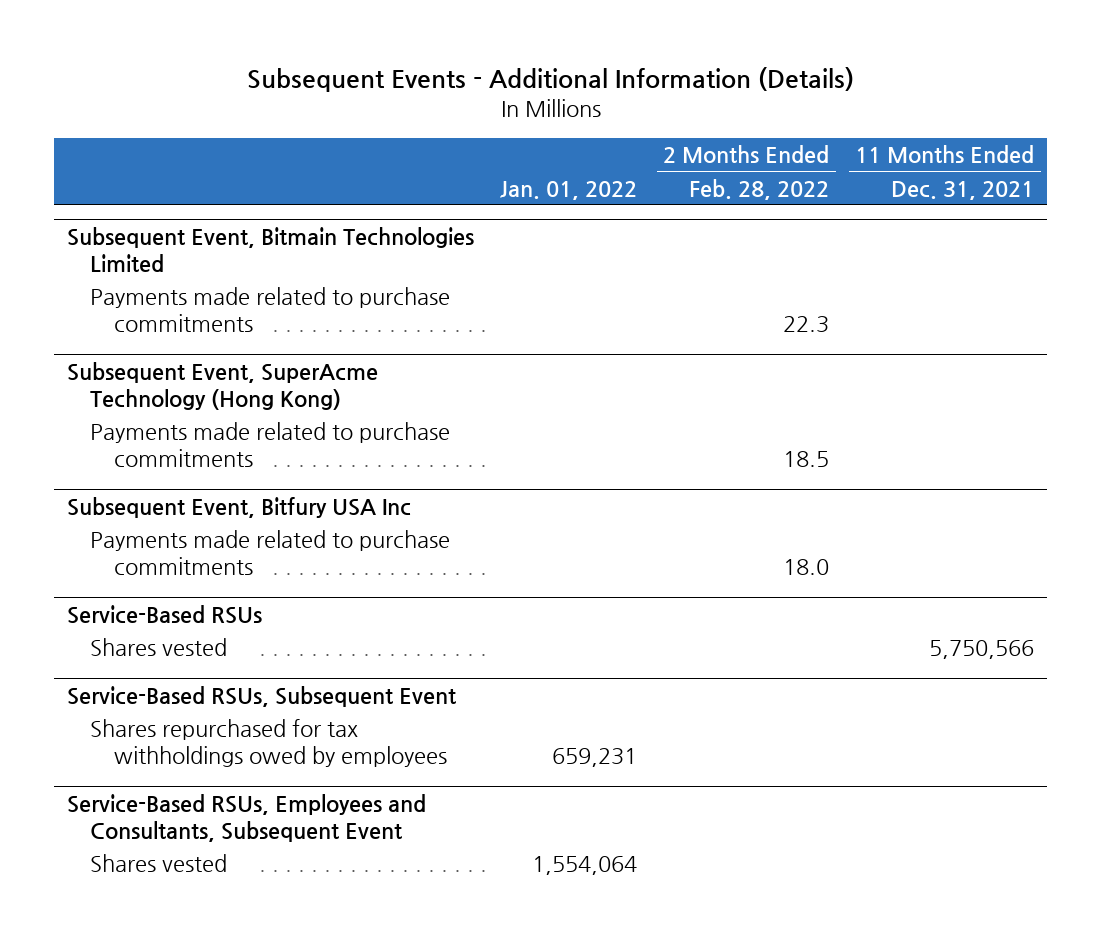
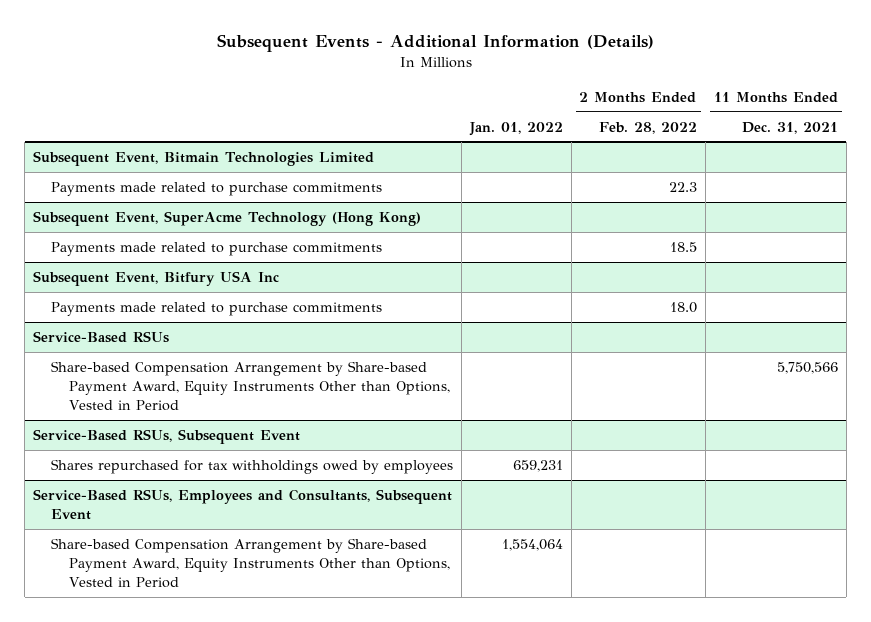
[90,638,228,657] Shares vested -> [51,360,450,411] Share-based Compensation Arrangement by Share-based Payment Award, Equity Instruments Other than Options, Vested in Period
[90,854,228,873] Shares vested -> [51,537,450,588] Share-based Compensation Arrangement by Share-based Payment Award, Equity Instruments Other than Options, Vested in Period

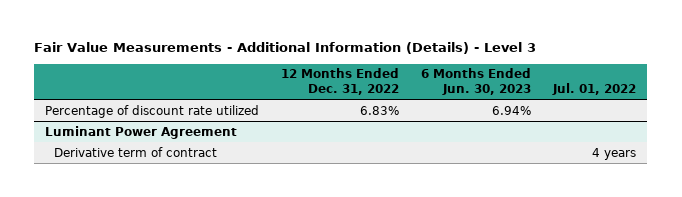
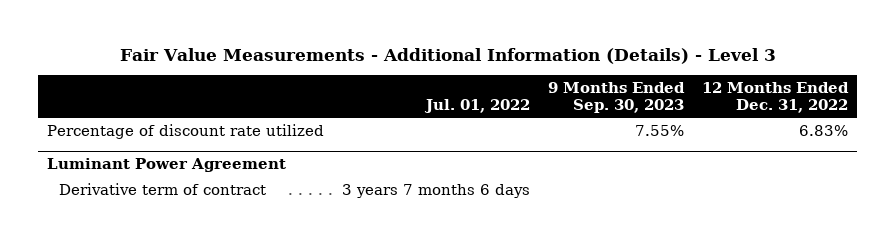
[421,68,532,95] 6 Months Ended Jun. 30, 2023 -> none
none -> [547,81,685,113] 9 Months Ended Sep. 30, 2023
[592,147,637,160] 4 years -> [342,183,531,198] 3 years 7 months 6 days

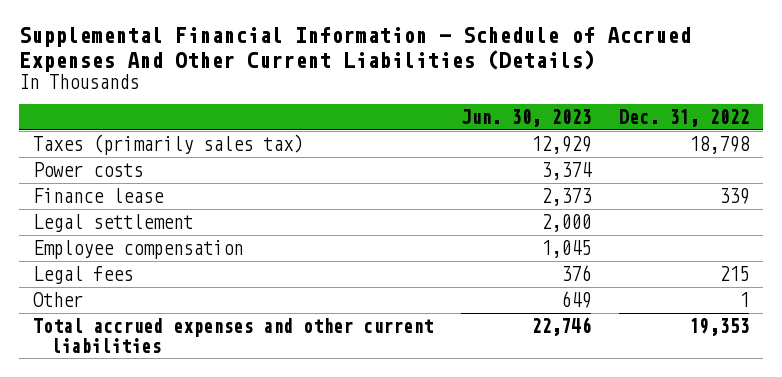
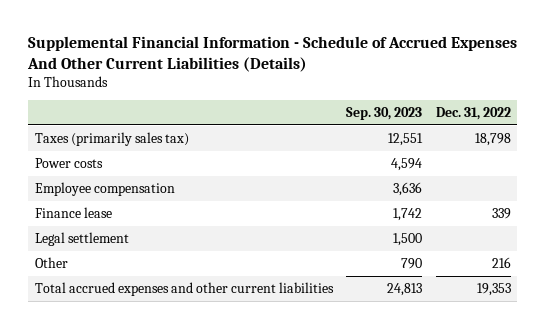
[461,109,592,128] Jun. 30, 2023 -> none
none -> [346,107,423,121] Sep. 30, 2023
[33,239,244,259] Employee compensation -> [34,181,175,196] Employee compensation
[33,265,134,284] Legal fees -> none
[739,291,750,307] 1 -> [491,256,511,268] 216

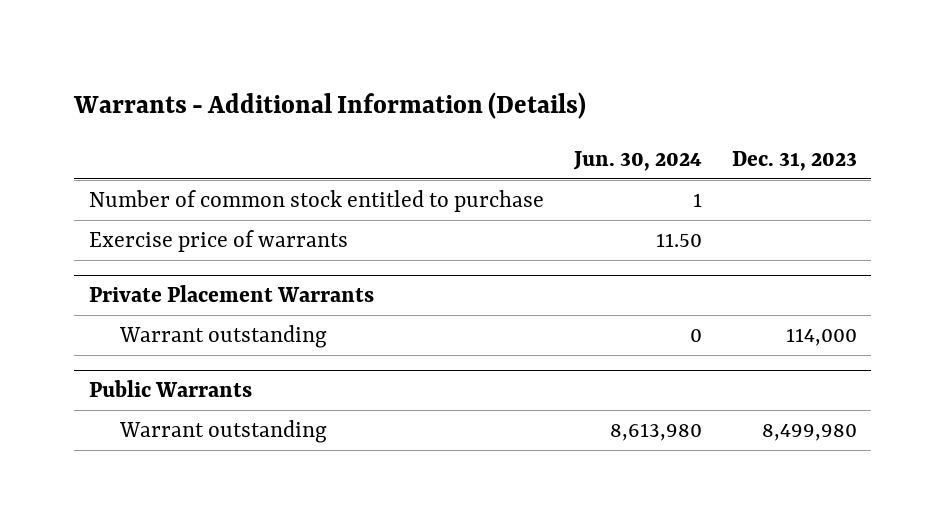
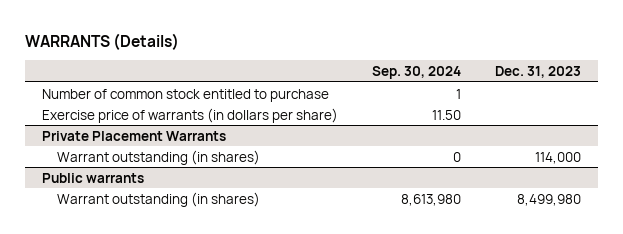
[73,92,587,120] Warrants - Additional Information (Details) -> [25,32,180,50] WARRANTS (Details)
[572,150,702,171] Jun. 30, 2024 -> none
none -> [372,65,462,79] Sep. 30, 2024
[89,230,349,253] Exercise price of warrants -> [42,107,339,123] Exercise price of warrants (in dollars per share)
[118,325,327,349] Warrant outstanding -> [57,149,261,165] Warrant outstanding (in shares)
[89,380,253,398] Public Warrants -> [42,172,145,183] Public warrants
[118,420,327,444] Warrant outstanding -> [57,191,261,207] Warrant outstanding (in shares)

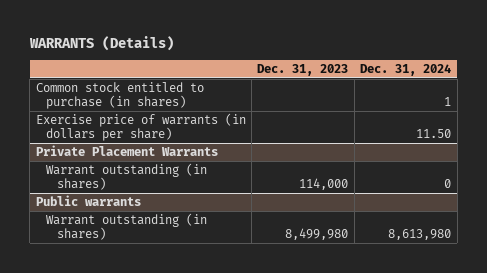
[372,65,462,79] Sep. 30, 2024 -> none
none -> [360,63,452,76] Dec. 31, 2024
[42,88,330,102] Number of common stock entitled to purchase -> [35,82,204,110] Common stock entitled to purchase (in shares)

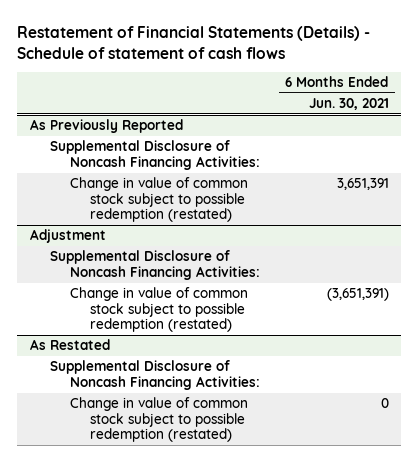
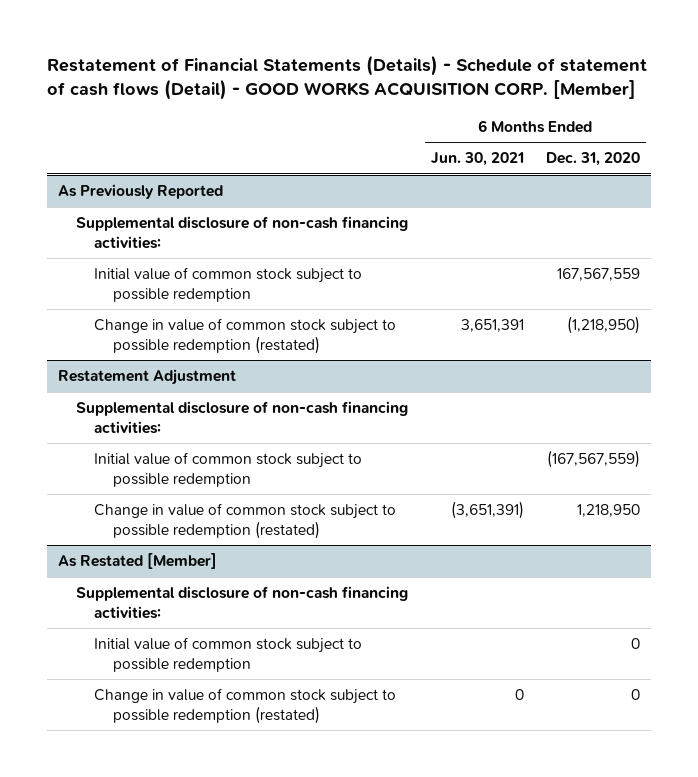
[17,25,371,59] Restatement of Financial Statements (Details) - Schedule of statement of cash flows -> [46,54,647,101] Restatement of Financial Statements (Details) - Schedule of statement of cash flows (Detail) - GOOD WORKS ACQUISITION CORP. [Member]
none -> [545,152,640,167] Dec. 31, 2020
[50,140,260,170] Supplemental Disclosure of Noncash Financing Activities: -> [76,216,409,249] Supplemental disclosure of non-cash financing activities:
none -> [94,267,363,302] Initial value of common stock subject to possible redemption
[30,229,107,244] Adjustment -> [58,369,237,386] Restatement Adjustment
[50,250,260,280] Supplemental Disclosure of Noncash Financing Activities: -> [76,401,409,434] Supplemental disclosure of non-cash financing activities:
none -> [94,452,363,487] Initial value of common stock subject to possible redemption
[30,339,111,351] As Restated -> [58,553,218,570] As Restated [Member]
[50,360,260,390] Supplemental Disclosure of Noncash Financing Activities: -> [76,586,409,619] Supplemental disclosure of non-cash financing activities:
none -> [94,637,363,672] Initial value of common stock subject to possible redemption

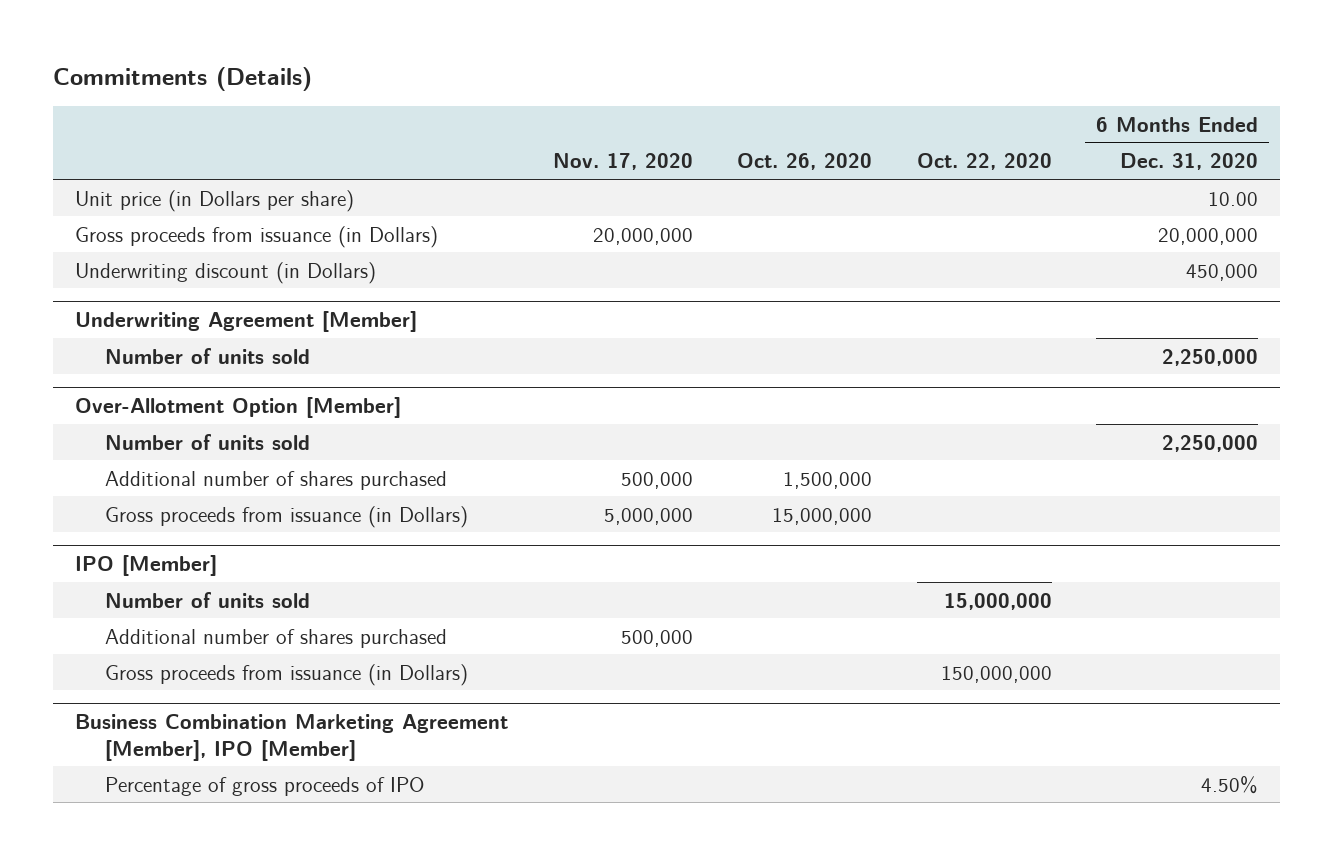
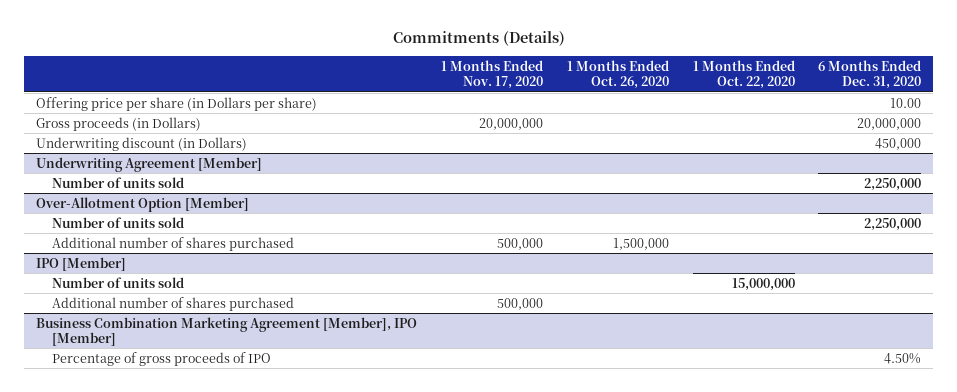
[552,153,693,171] Nov. 17, 2020 -> none
[737,153,873,171] Oct. 26, 2020 -> none
[916,153,1052,171] Oct. 22, 2020 -> none
none -> [440,59,543,90] 1 Months Ended Nov. 17, 2020
none -> [566,59,669,90] 1 Months Ended Oct. 26, 2020
none -> [692,59,795,90] 1 Months Ended Oct. 22, 2020
[75,189,355,212] Unit price (in Dollars per share) -> [35,96,317,111] Offering price per share (in Dollars per share)
[75,225,439,248] Gross proceeds from issuance (in Dollars) -> [35,116,201,131] Gross proceeds (in Dollars)
[105,505,469,528] Gross proceeds from issuance (in Dollars) -> none
[105,663,469,686] Gross proceeds from issuance (in Dollars) -> none

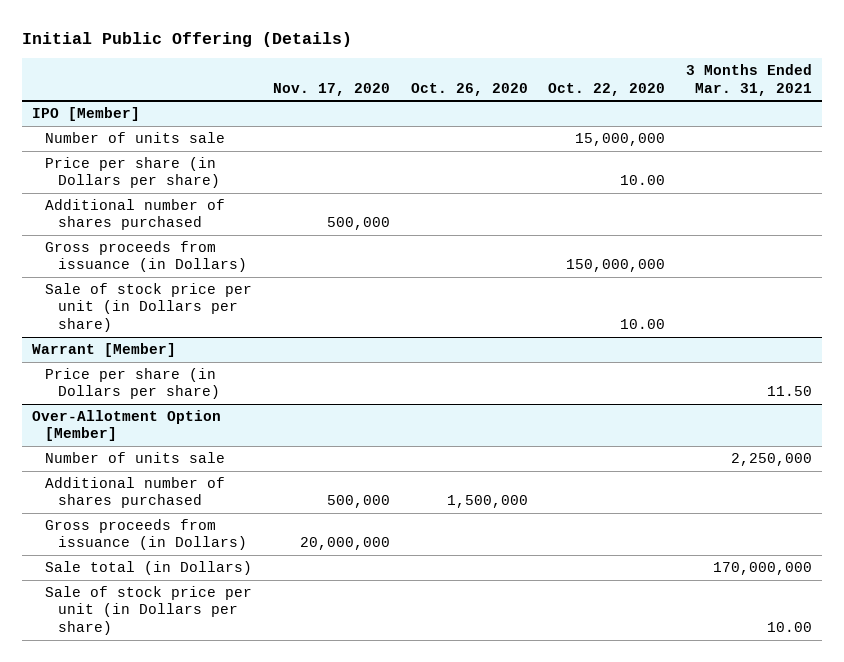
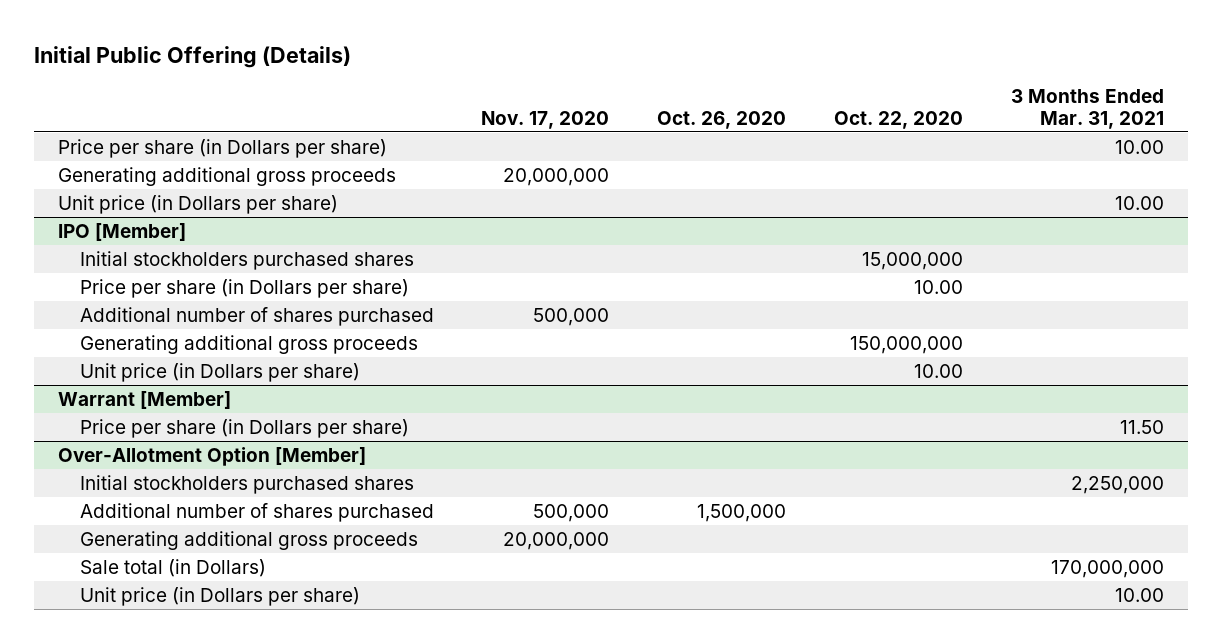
none -> [58,138,388,158] Price per share (in Dollars per share)
none -> [58,166,397,186] Generating additional gross proceeds
none -> [58,194,339,214] Unit price (in Dollars per share)
[45,132,226,144] Number of units sale -> [79,250,414,270] Initial stockholders purchased shares
[45,241,248,273] Gross proceeds from issuance (in Dollars) -> [79,334,418,354] Generating additional gross proceeds
[45,283,253,332] Sale of stock price per unit (in Dollars per share) -> [79,362,360,382] Unit price (in Dollars per share)
[45,452,226,464] Number of units sale -> [79,474,414,494] Initial stockholders purchased shares
[45,519,248,551] Gross proceeds from issuance (in Dollars) -> [79,530,418,550] Generating additional gross proceeds
[45,586,253,635] Sale of stock price per unit (in Dollars per share) -> [79,586,360,606] Unit price (in Dollars per share)

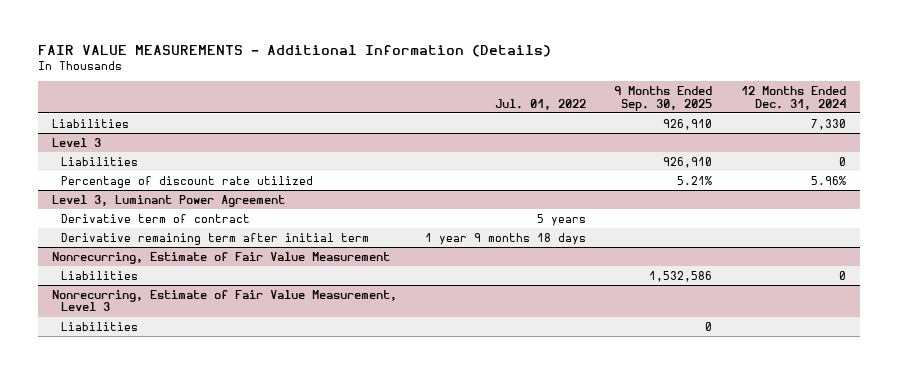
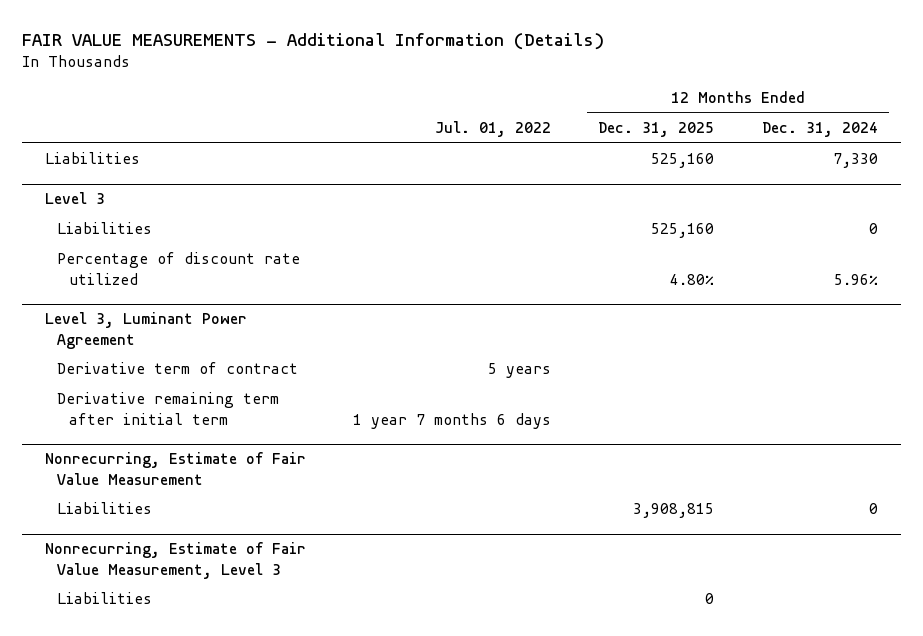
[614,85,713,111] 9 Months Ended Sep. 30, 2025 -> none
none -> [598,122,715,138] Dec. 31, 2025
[425,232,587,245] 1 year 9 months 18 days -> [353,412,552,429] 1 year 7 months 6 days

